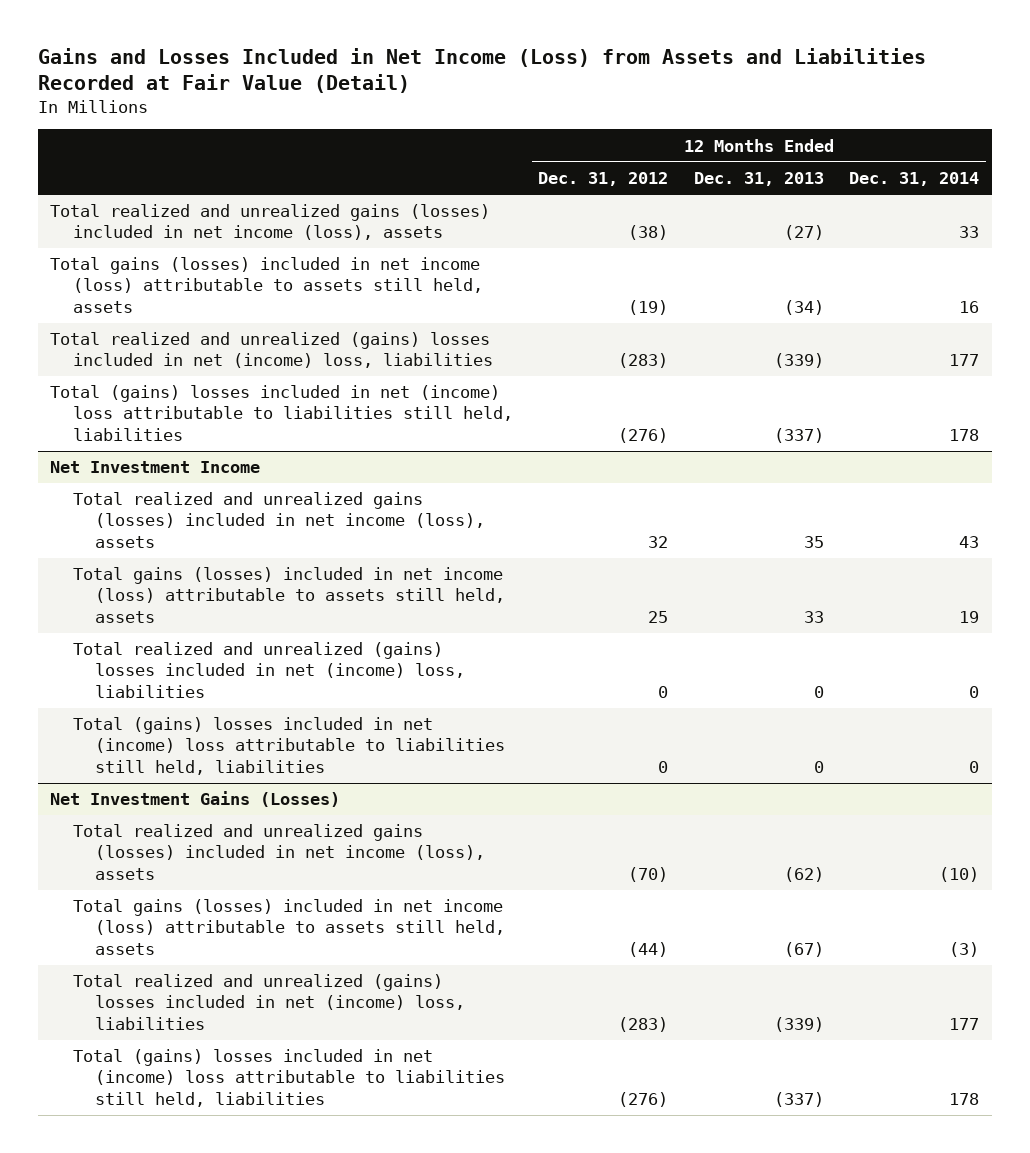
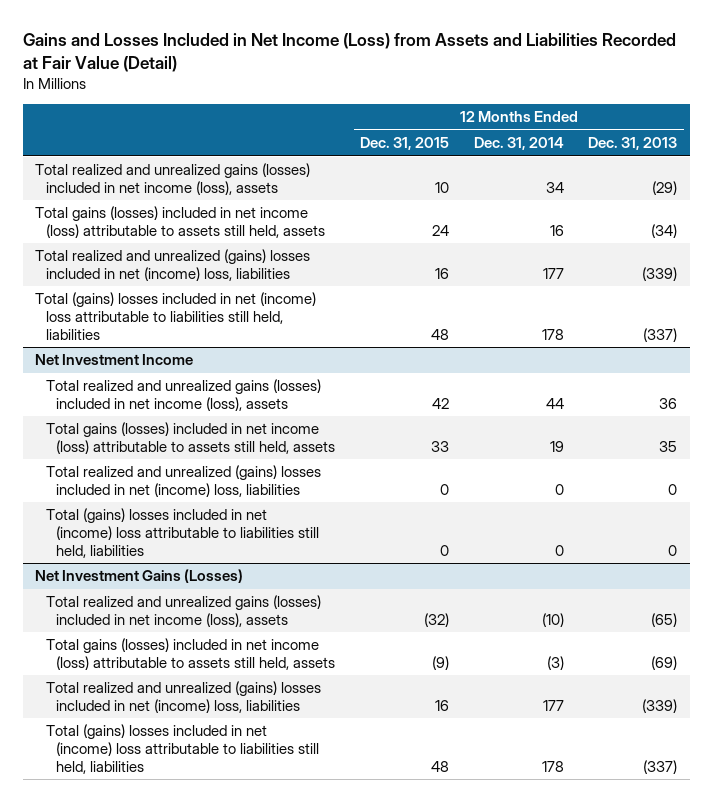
[538,171,669,186] Dec. 31, 2012 -> none
none -> [360,137,450,151] Dec. 31, 2015
[783,225,824,241] (27) -> [652,180,678,195] (29)
[959,226,980,239] 33 -> [545,181,564,193] 34
[803,535,824,548] 35 -> [659,397,678,409] 36
[959,535,980,548] 43 -> [545,397,564,409] 44
[803,610,824,623] 33 -> [659,440,678,452] 35
[783,866,824,882] (62) -> [651,612,678,627] (65)
[783,941,824,957] (67) -> [651,655,678,670] (69)

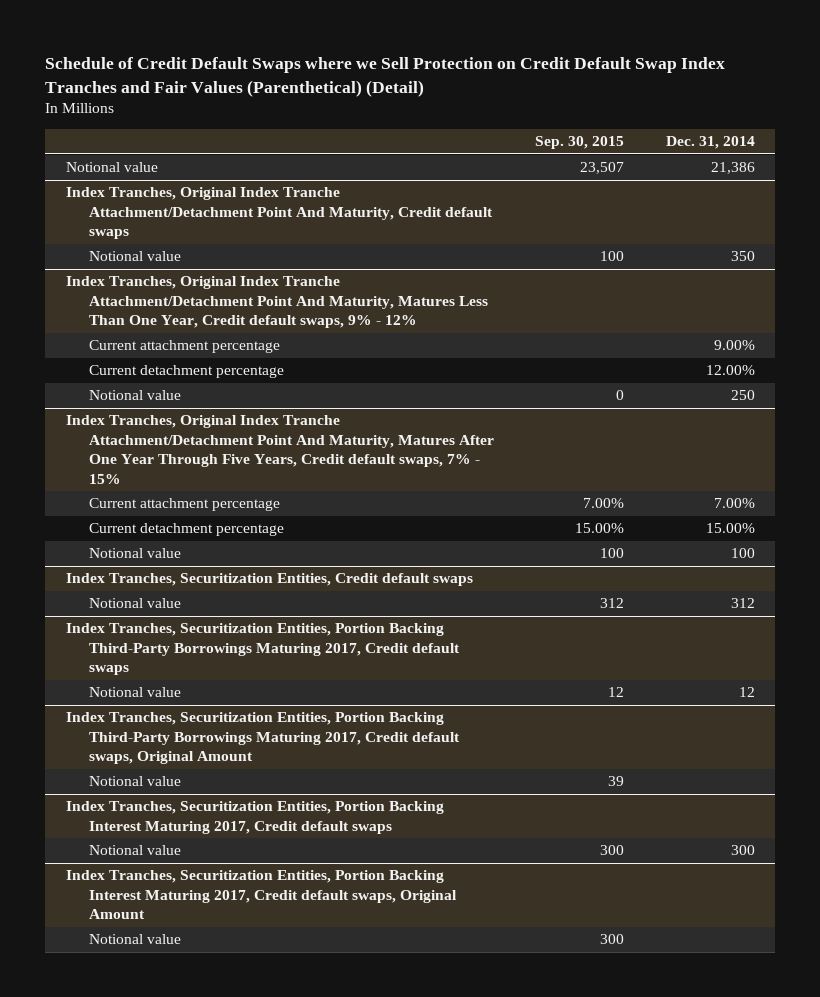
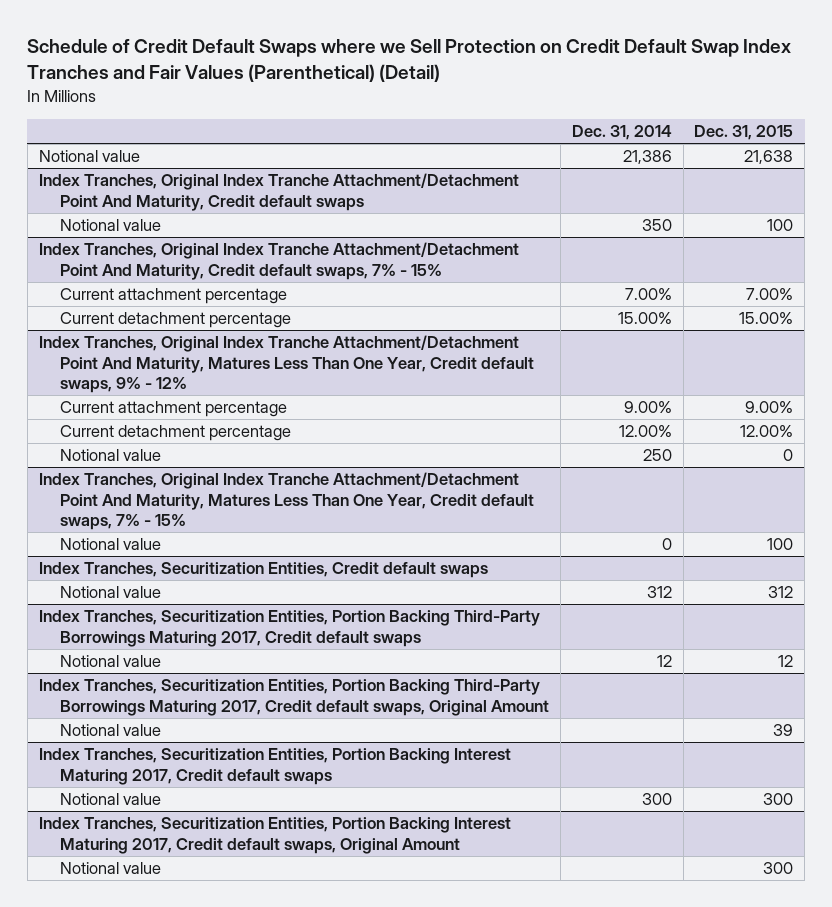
[535,136,625,150] Sep. 30, 2015 -> none
none -> [694,125,794,141] Dec. 31, 2015
none -> [38,242,519,280] Index Tranches, Original Index Tranche Attachment/Detachment Point And Maturity, Credit default swaps, 7% - 15%
none -> [60,288,288,305] Current attachment percentage
none -> [60,312,292,329] Current detachment percentage
[89,498,281,512] Current attachment percentage -> none
[89,523,285,537] Current detachment percentage -> none
[65,415,495,484] Index Tranches, Original Index Tranche Attachment/Detachment Point And Maturity, Matures After One Year Through Five Years, Credit default swaps, 7% - 15% -> [38,472,535,530] Index Tranches, Original Index Tranche Attachment/Detachment Point And Maturity, Matures Less Than One Year, Credit default swaps, 7% - 15%
[730,548,755,559] 100 -> [661,538,672,551] 0

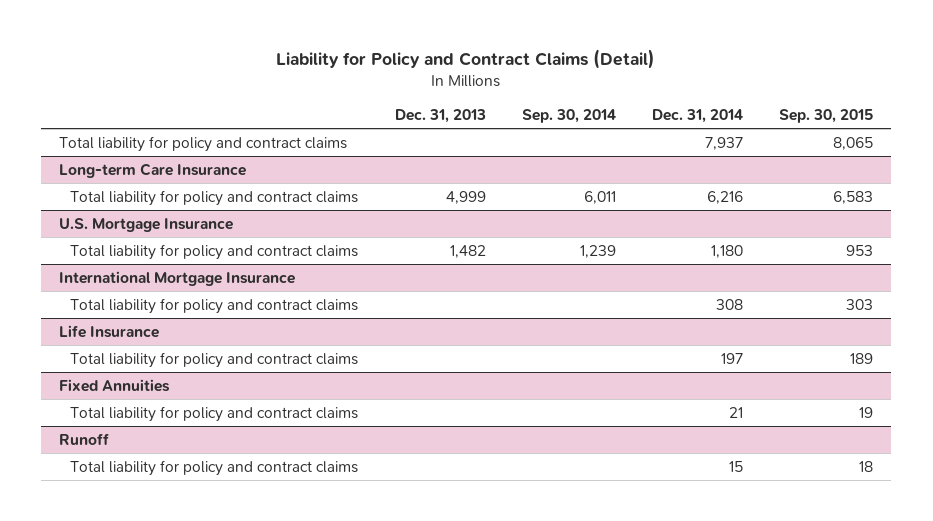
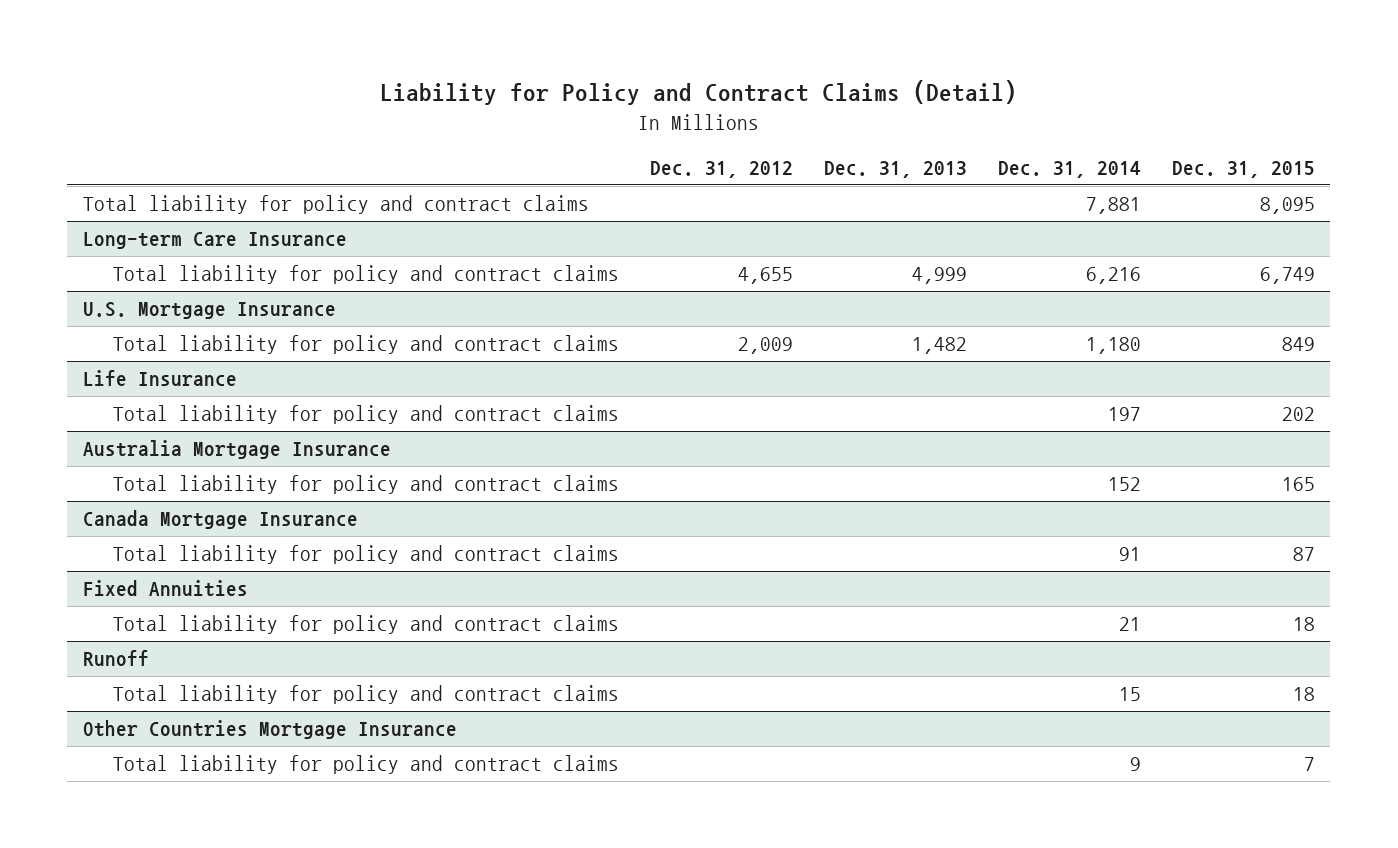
[521,108,616,123] Sep. 30, 2014 -> none
[779,108,874,123] Sep. 30, 2015 -> none
none -> [650,161,794,179] Dec. 31, 2012
none -> [1171,161,1315,179] Dec. 31, 2015
[704,136,743,150] 7,937 -> [1086,197,1142,215] 7,881
[59,270,296,286] International Mortgage Insurance -> none
[70,297,359,314] Total liability for policy and contract claims -> none
none -> [82,440,391,460] Australia Mortgage Insurance
none -> [113,475,620,495] Total liability for policy and contract claims
none -> [82,510,358,530] Canada Mortgage Insurance
none -> [113,545,620,565] Total liability for policy and contract claims
none -> [82,720,457,740] Other Countries Mortgage Insurance
none -> [113,755,620,775] Total liability for policy and contract claims

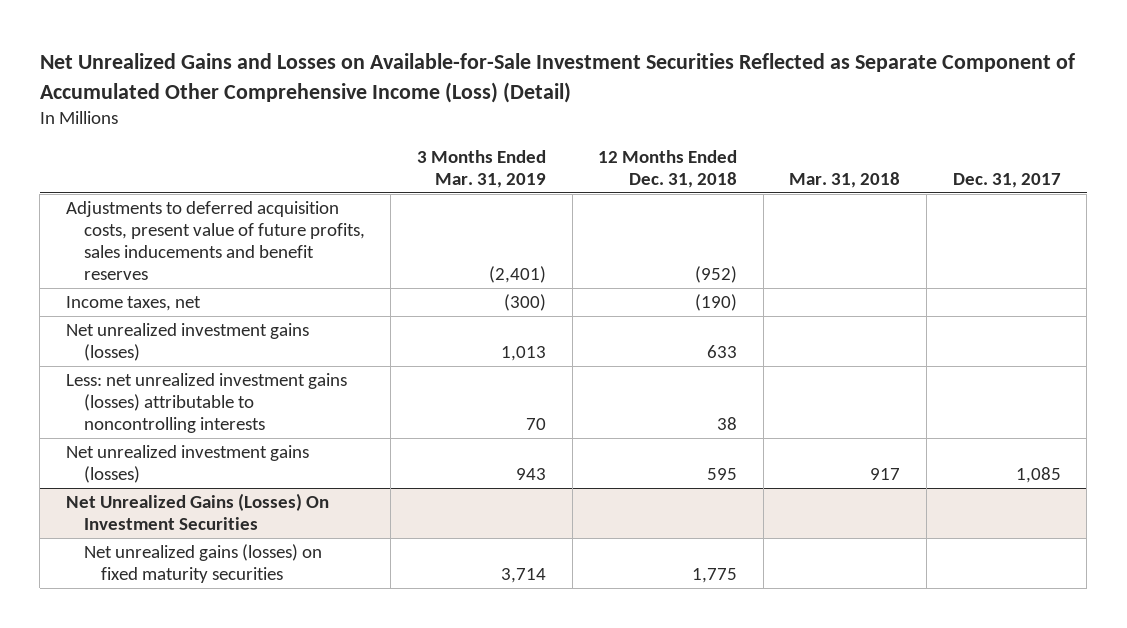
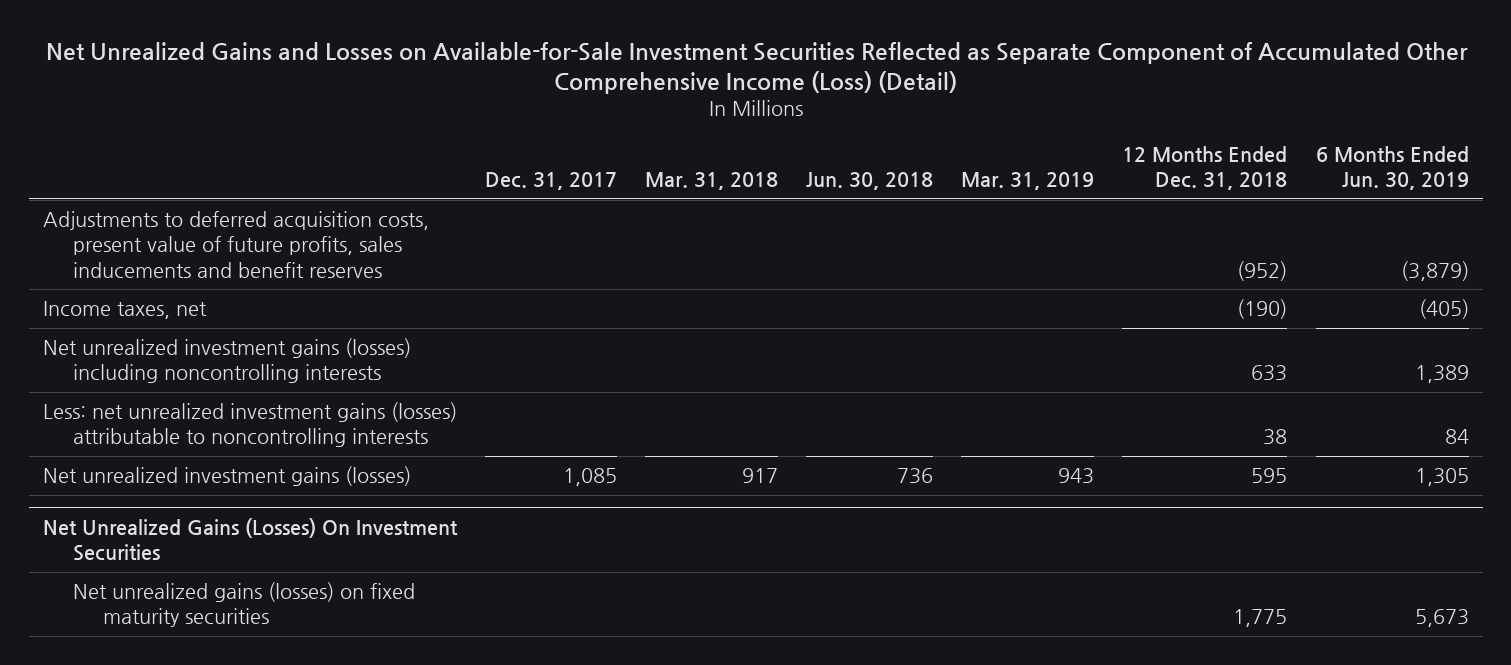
[416,150,546,189] 3 Months Ended Mar. 31, 2019 -> none
none -> [806,171,934,190] Jun. 30, 2018
none -> [961,171,1095,190] Mar. 31, 2019
none -> [1315,145,1469,190] 6 Months Ended Jun. 30, 2019
[65,322,309,361] Net unrealized investment gains (losses) -> [42,338,411,384] Net unrealized investment gains (losses) including noncontrolling interests

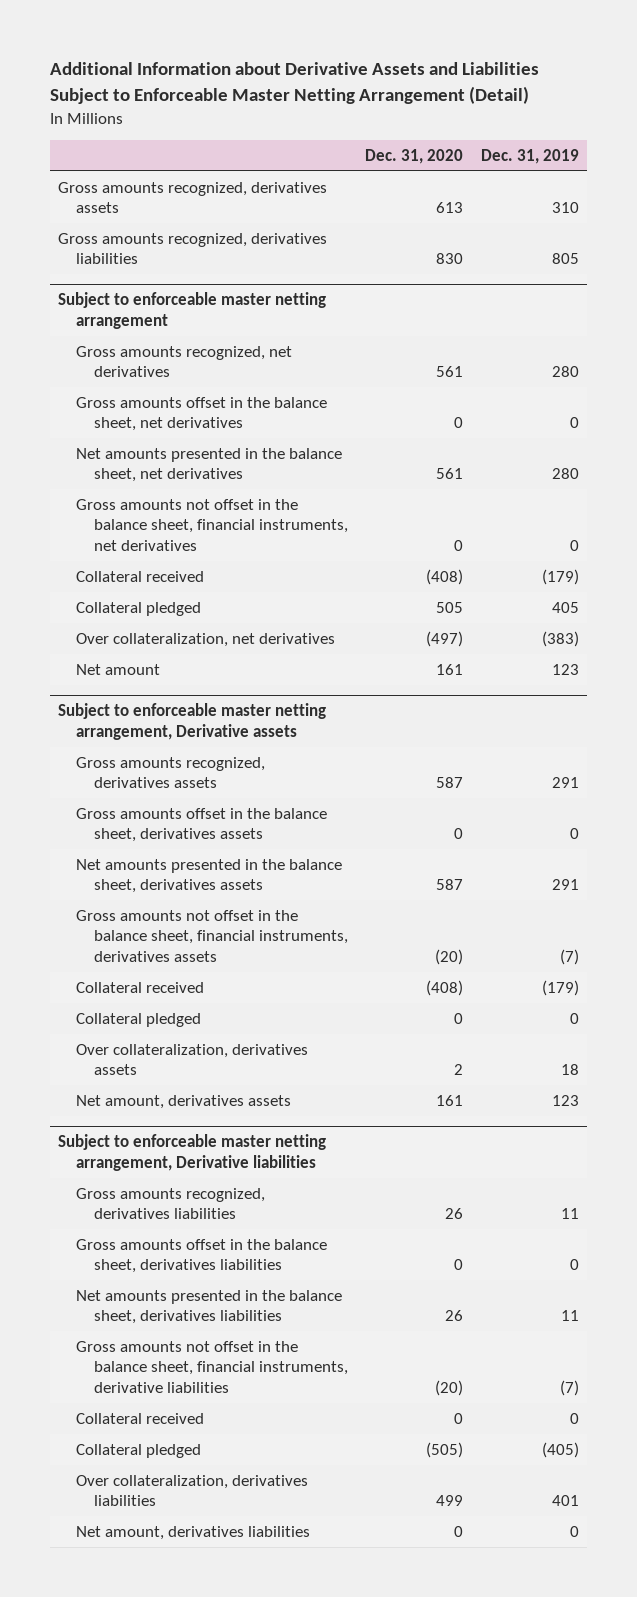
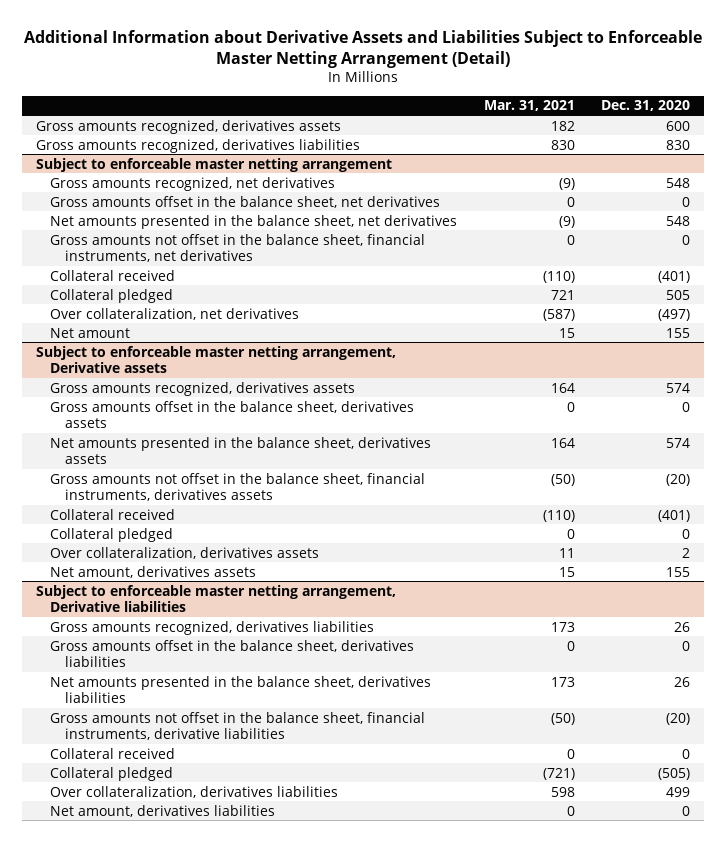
[480,148,579,164] Dec. 31, 2019 -> none
none -> [483,100,575,112] Mar. 31, 2021
[436,202,464,214] 613 -> [666,120,691,131] 600
[436,366,464,378] 561 -> [666,177,691,188] 548
[436,468,464,480] 561 -> [666,215,691,226] 548
[426,568,464,585] (408) -> [658,270,691,283] (401)
[436,663,464,675] 161 -> [666,327,691,338] 155
[436,777,464,789] 587 -> [666,382,691,393] 574
[436,879,464,891] 587 -> [666,437,691,448] 574
[426,979,464,996] (408) -> [658,509,691,522] (401)
[436,1094,464,1106] 161 -> [666,566,691,577] 155

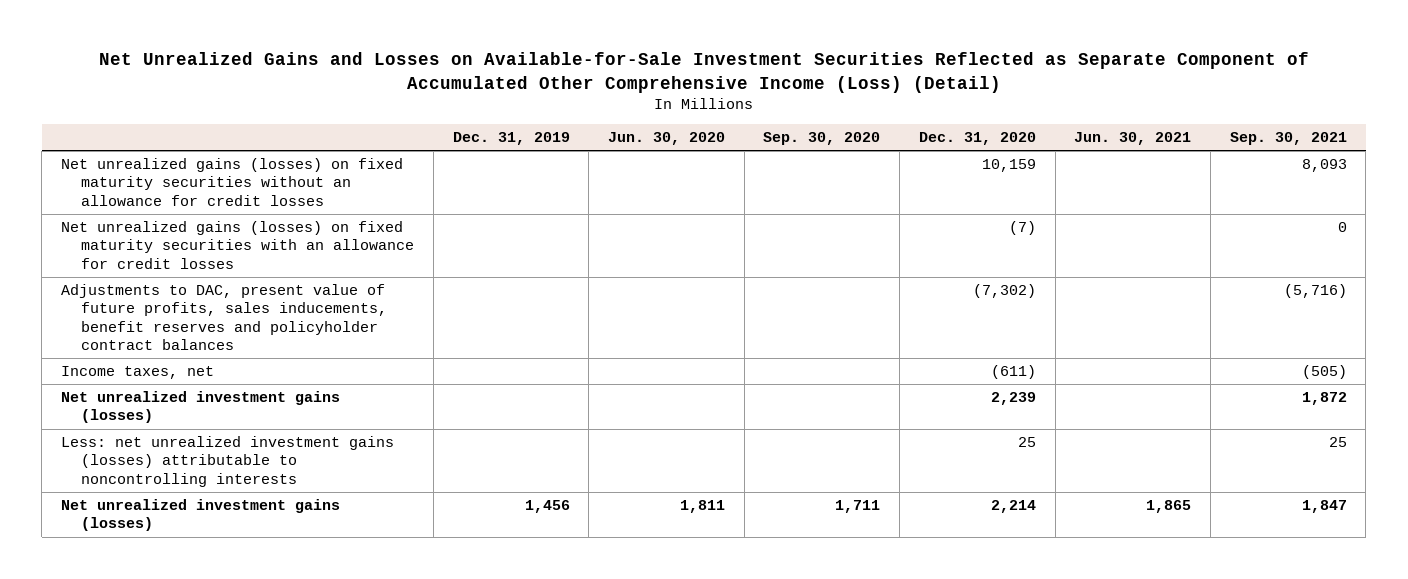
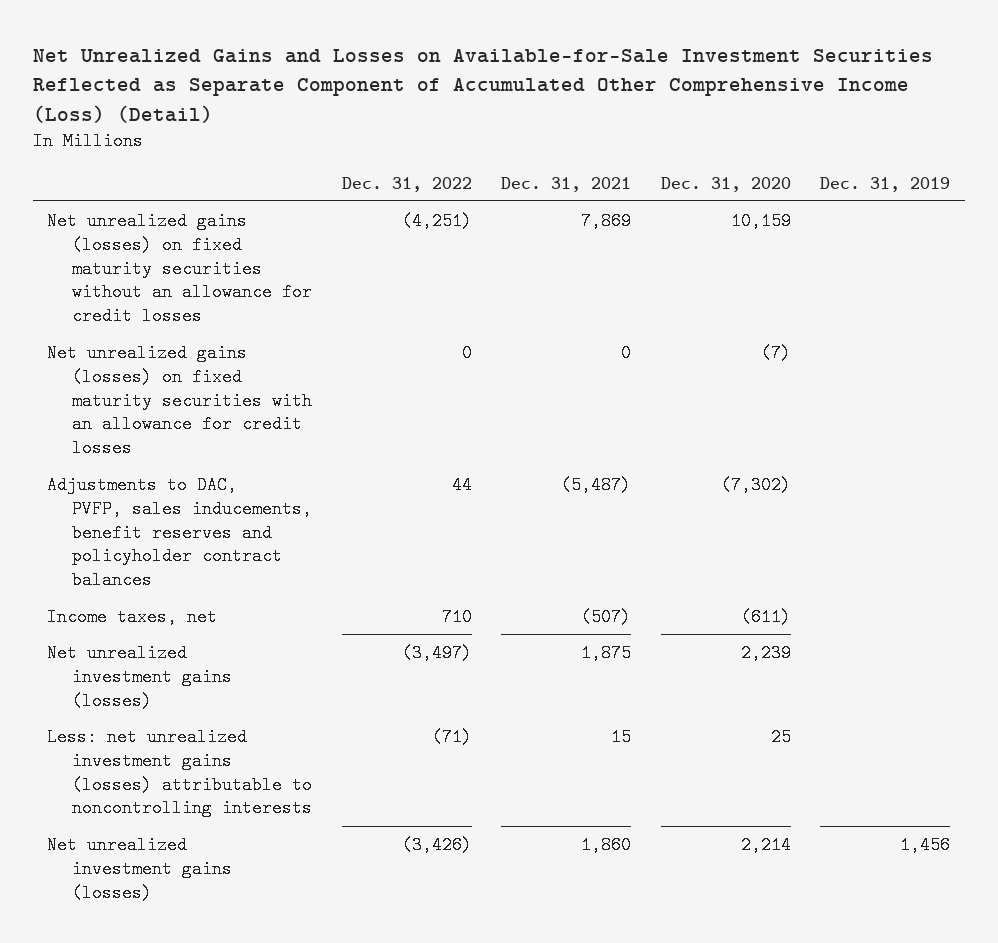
[608,131,726,145] Jun. 30, 2020 -> none
[763,131,881,145] Sep. 30, 2020 -> none
[1074,131,1192,145] Jun. 30, 2021 -> none
[1229,131,1347,145] Sep. 30, 2021 -> none
none -> [341,176,472,192] Dec. 31, 2022
none -> [501,176,632,192] Dec. 31, 2021
[61,284,388,350] Adjustments to DAC, present value of future profits, sales inducements, benefit reserves and policyholder contract balances -> [47,475,313,590] Adjustments to DAC, PVFP, sales inducements, benefit reserves and policyholder contract balances

